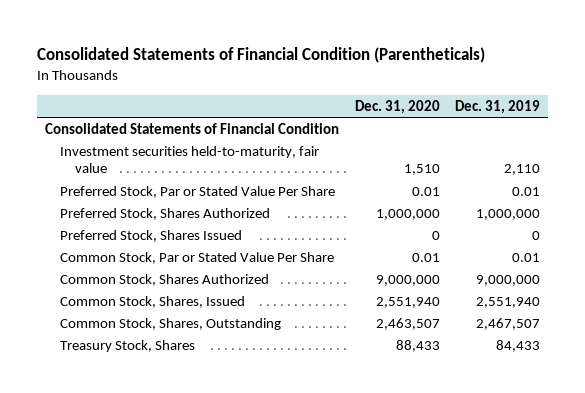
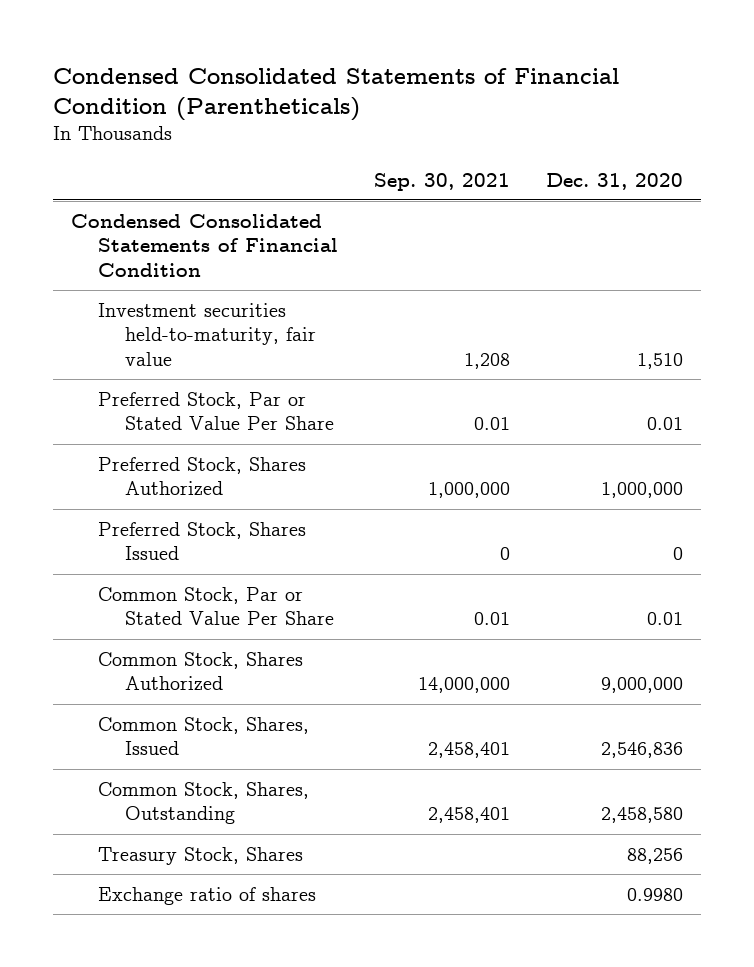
[37,47,486,64] Consolidated Statements of Financial Condition (Parentheticals) -> [53,67,620,122] Condensed Consolidated Statements of Financial Condition (Parentheticals)
[455,99,541,114] Dec. 31, 2019 -> none
none -> [374,172,511,191] Sep. 30, 2021
[45,122,340,134] Consolidated Statements of Financial Condition -> [71,213,339,278] Condensed Consolidated Statements of Financial Condition
[375,296,440,308] 2,551,940 -> [601,742,684,759] 2,546,836
[375,317,440,330] 2,463,507 -> [601,807,684,824] 2,458,580
[395,339,440,352] 88,433 -> [627,847,684,864] 88,256
none -> [98,886,317,905] Exchange ratio of shares

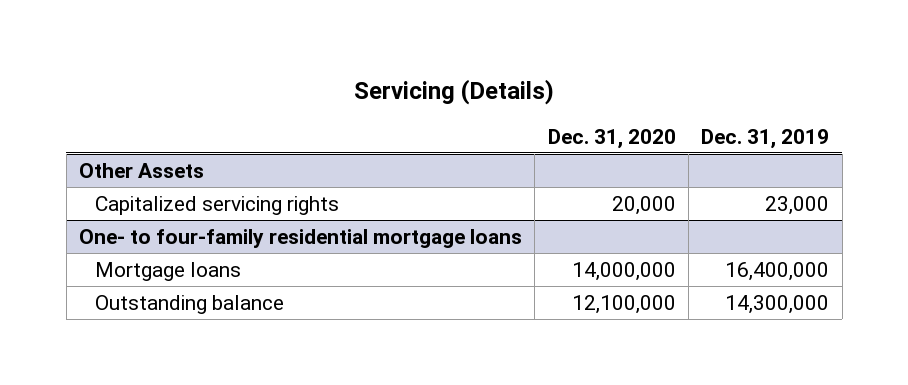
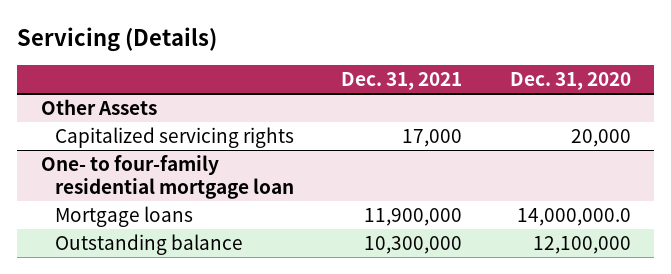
[701,128,830,149] Dec. 31, 2019 -> none
none -> [341,72,463,91] Dec. 31, 2021
[78,228,522,248] One- to four-family residential mortgage loans -> [40,154,294,199] One- to four-family residential mortgage loan
[571,261,676,281] 14,000,000 -> [516,207,631,226] 14,000,000.0

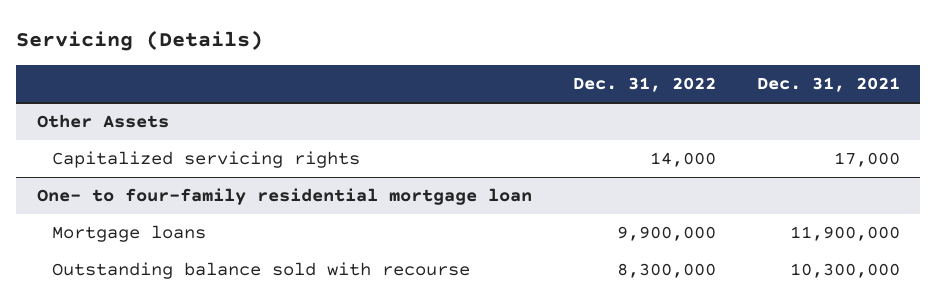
[509,72,631,91] Dec. 31, 2020 -> none
none -> [572,77,716,93] Dec. 31, 2022
[54,233,243,255] Outstanding balance -> [51,262,470,280] Outstanding balance sold with recourse

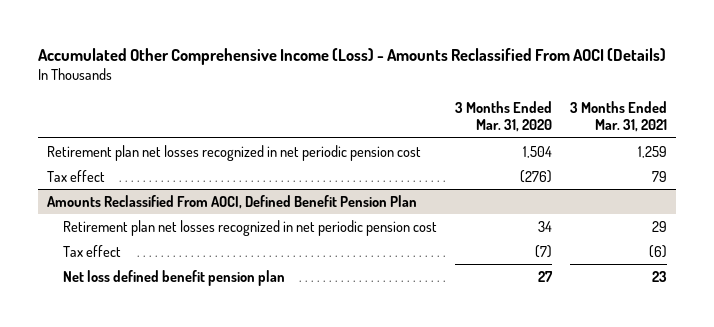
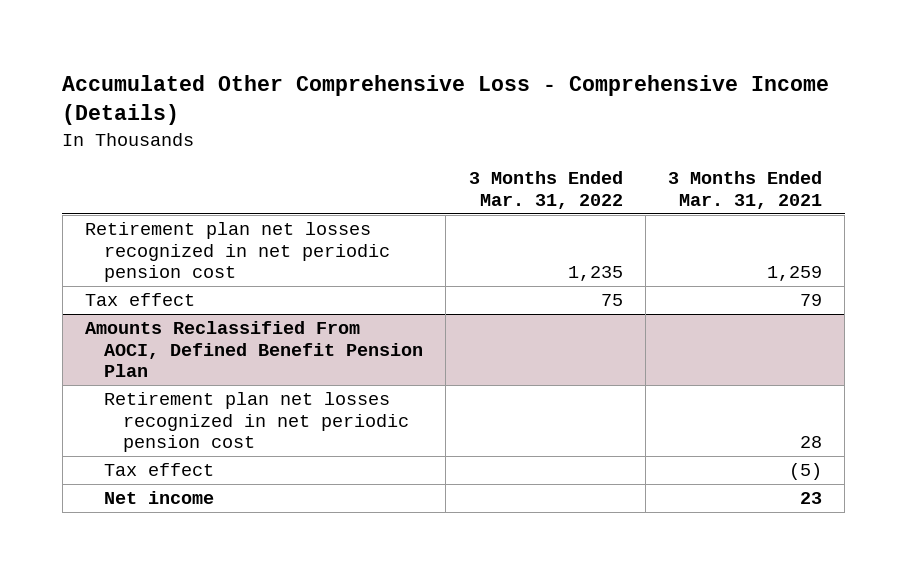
[38,47,667,65] Accumulated Other Comprehensive Income (Loss) - Amounts Reclassified From AOCI (Details) -> [62,75,830,126] Accumulated Other Comprehensive Loss - Comprehensive Income (Details)
[454,100,552,133] 3 Months Ended Mar. 31, 2020 -> none
none -> [468,171,623,209] 3 Months Ended Mar. 31, 2022
[651,220,667,232] 29 -> [800,436,823,449] 28
[648,244,667,258] (6) -> [789,463,823,481] (5)
[63,269,286,286] Net loss defined benefit pension plan -> [104,491,215,505] Net income

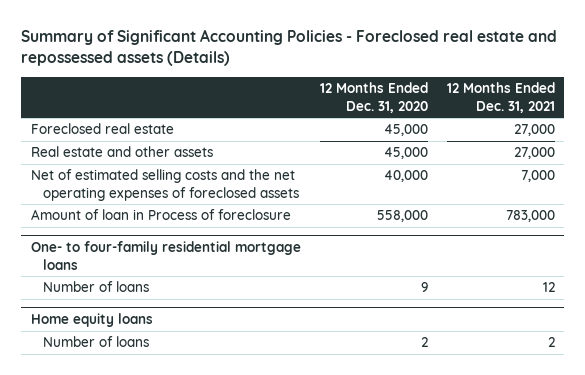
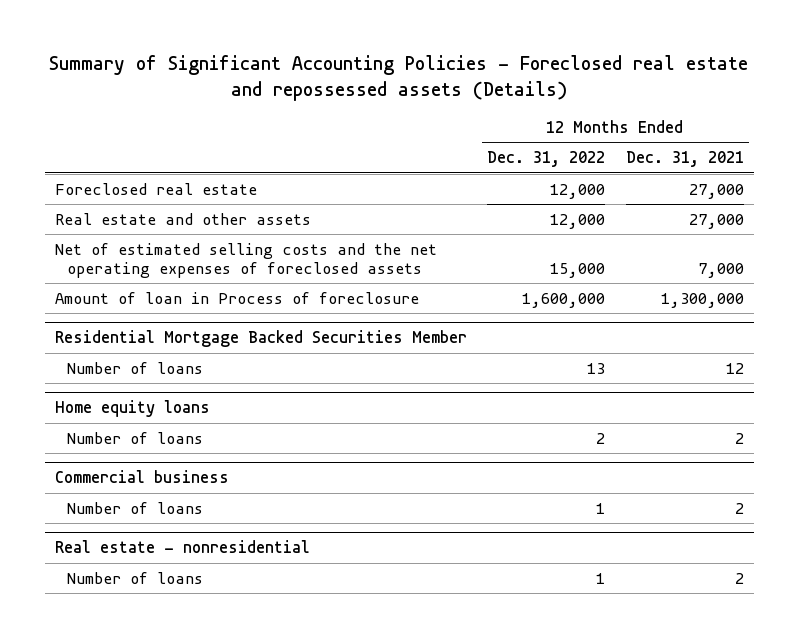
[319,82,428,113] 12 Months Ended Dec. 31, 2020 -> none
none -> [487,151,606,168] Dec. 31, 2022
[505,210,555,223] 783,000 -> [660,292,744,308] 1,300,000
[30,241,301,270] One- to four-family residential mortgage loans -> [54,330,467,348] Residential Mortgage Backed Securities Member
none -> [54,470,229,484] Commercial business
none -> [67,501,204,514] Number of loans
none -> [54,540,310,554] Real estate - nonresidential
none -> [67,571,204,584] Number of loans

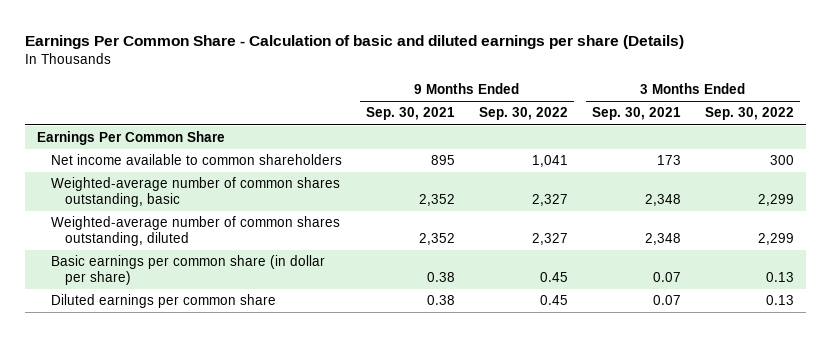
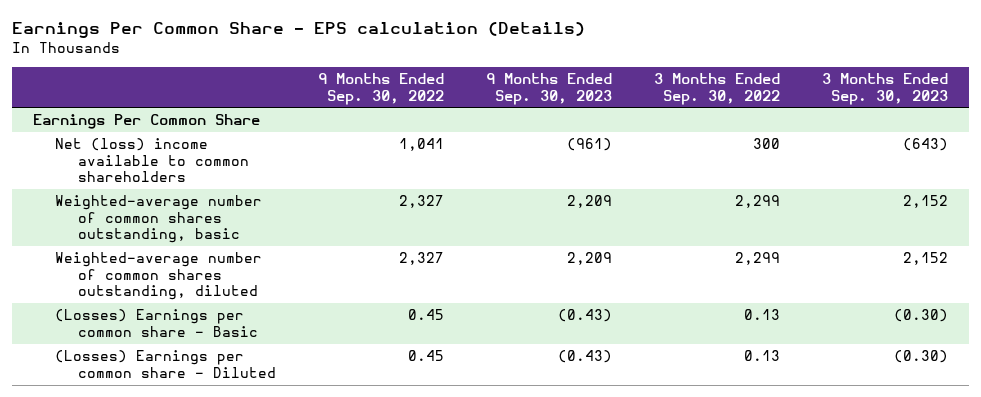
[25,35,685,50] Earnings Per Common Share - Calculation of basic and diluted earnings per share (Details) -> [12,21,586,38] Earnings Per Common Share - EPS calculation (Details)
[366,107,456,121] Sep. 30, 2021 -> none
[592,107,682,121] Sep. 30, 2021 -> none
none -> [485,73,612,105] 9 Months Ended Sep. 30, 2023
none -> [822,73,949,105] 3 Months Ended Sep. 30, 2023
[51,154,343,166] Net income available to common shareholders -> [55,138,249,183] Net (loss) income available to common shareholders
[51,255,326,285] Basic earnings per common share (in dollar per share) -> [55,309,258,337] (Losses) Earnings per common share - Basic
[51,294,277,309] Diluted earnings per common share -> [55,350,276,378] (Losses) Earnings per common share - Diluted

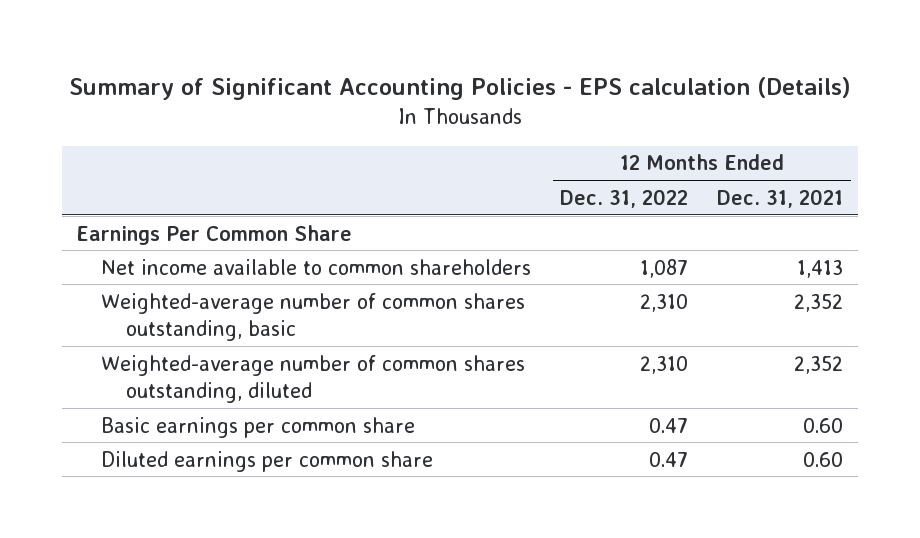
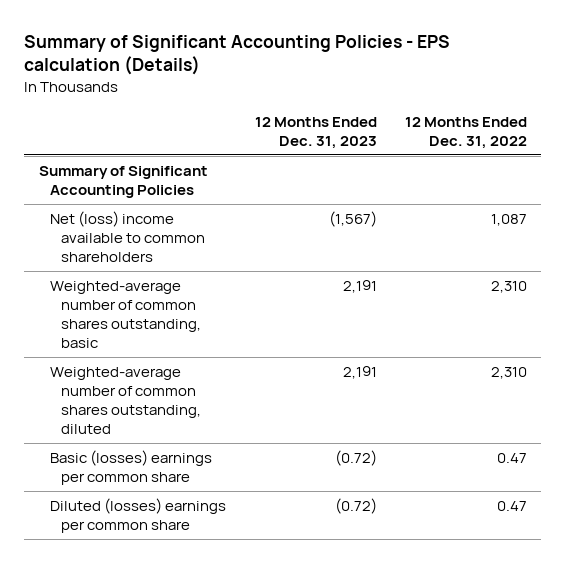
[717,188,844,208] Dec. 31, 2021 -> none
none -> [254,116,377,149] 12 Months Ended Dec. 31, 2023
[76,224,353,245] Earnings Per Common Share -> none
none -> [38,165,208,199] Summary of Significant Accounting Policies
[101,258,532,275] Net income available to common shareholders -> [50,210,206,263] Net (loss) income available to common shareholders
[101,416,416,438] Basic earnings per common share -> [50,449,213,486] Basic (losses) earnings per common share
[101,450,434,472] Diluted earnings per common share -> [50,497,227,534] Diluted (losses) earnings per common share

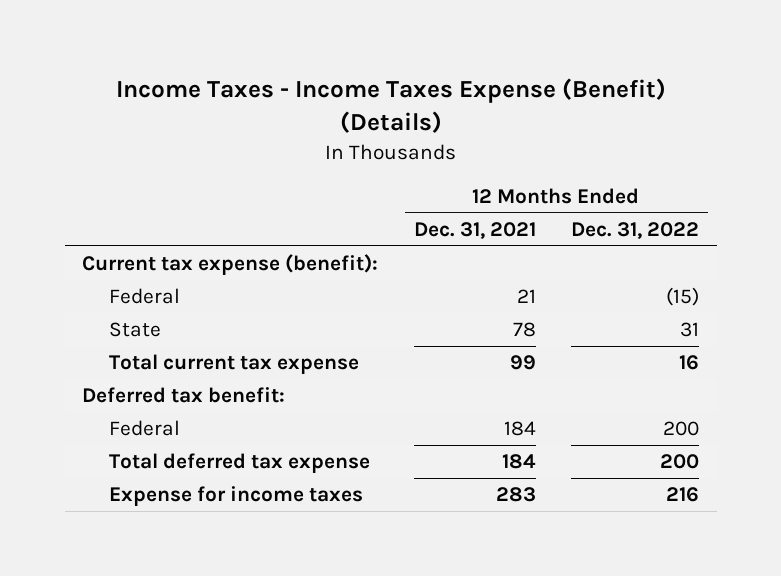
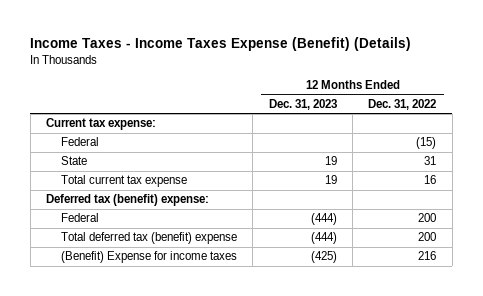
[413,222,536,240] Dec. 31, 2021 -> none
none -> [268,98,337,110] Dec. 31, 2023
[82,254,379,276] Current tax expense (benefit): -> [46,118,157,131] Current tax expense:
[82,387,286,404] Deferred tax benefit: -> [46,194,210,207] Deferred tax (benefit) expense:
[108,453,370,474] Total deferred tax expense -> [60,232,237,245] Total deferred tax (benefit) expense
[108,486,363,507] Expense for income taxes -> [60,251,237,264] (Benefit) Expense for income taxes

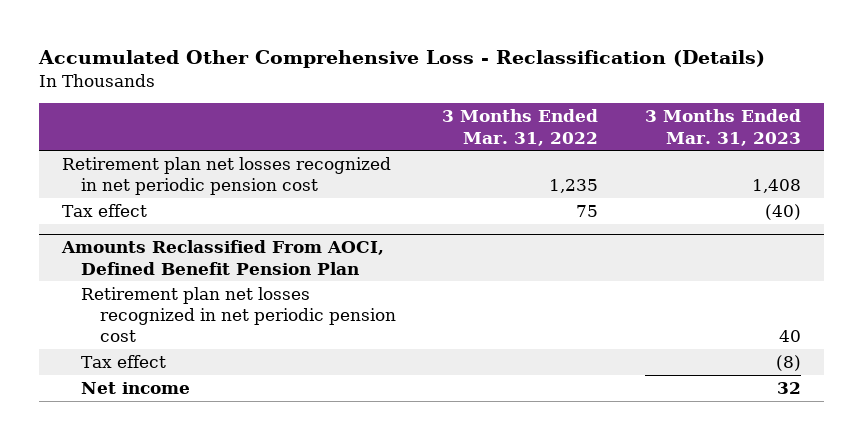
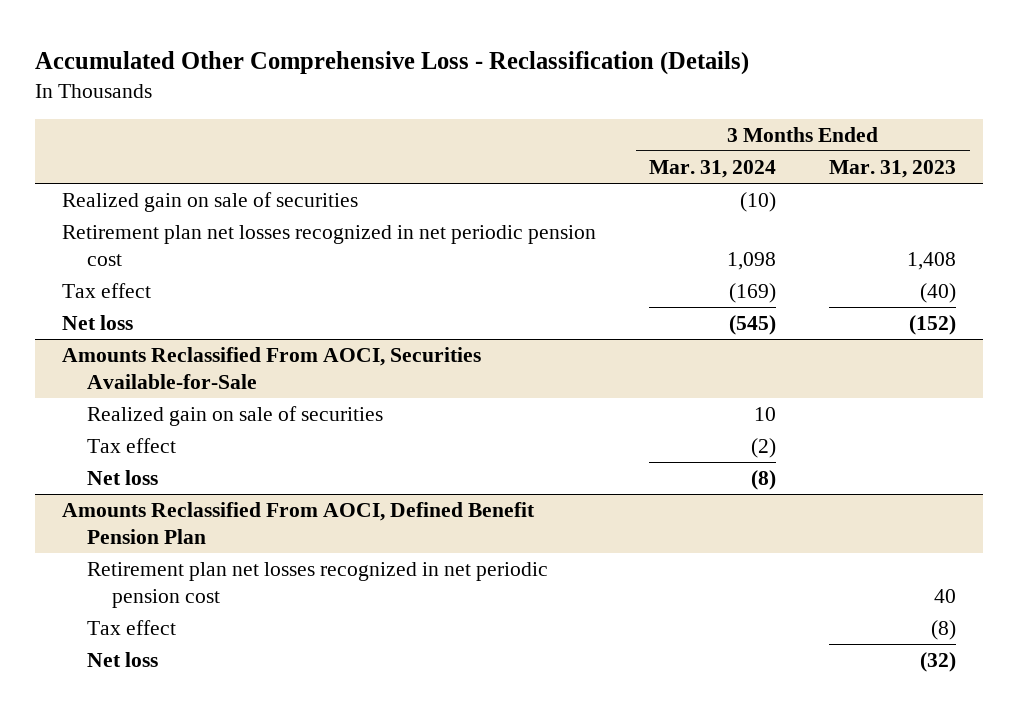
[442,109,599,146] 3 Months Ended Mar. 31, 2022 -> none
none -> [649,159,777,178] Mar. 31, 2024
none -> [62,191,359,212] Realized gain on sale of securities
none -> [62,314,134,330] Net loss
none -> [62,346,482,389] Amounts Reclassified From AOCI, Securities Available-for-Sale
none -> [87,405,384,426] Realized gain on sale of securities
none -> [87,437,177,453] Tax effect
none -> [87,469,159,485] Net loss
[80,381,190,394] Net income -> none
none -> [87,651,159,667] Net loss

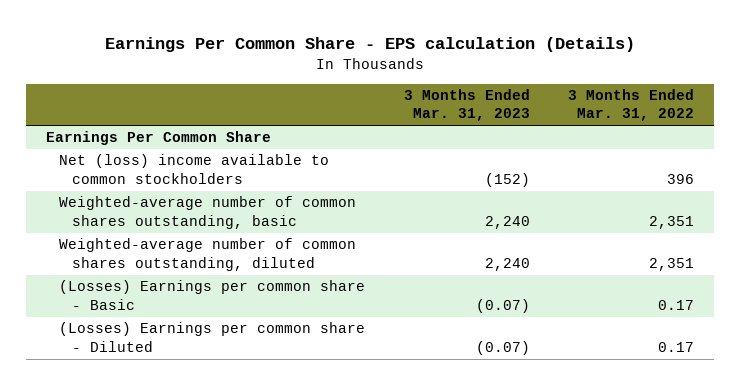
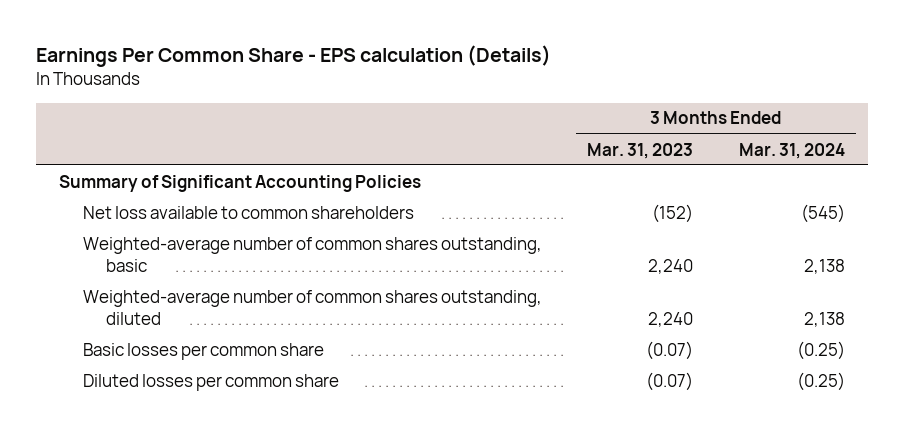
[568,88,695,122] 3 Months Ended Mar. 31, 2022 -> none
none -> [738,142,845,159] Mar. 31, 2024
[45,131,271,146] Earnings Per Common Share -> none
none -> [58,174,421,192] Summary of Significant Accounting Policies
[59,154,330,184] Net (loss) income available to common stockholders -> [82,205,414,219] Net loss available to common shareholders
[59,280,366,310] (Losses) Earnings per common share - Basic -> [82,342,324,360] Basic losses per common share
[59,322,366,352] (Losses) Earnings per common share - Diluted -> [82,373,339,391] Diluted losses per common share

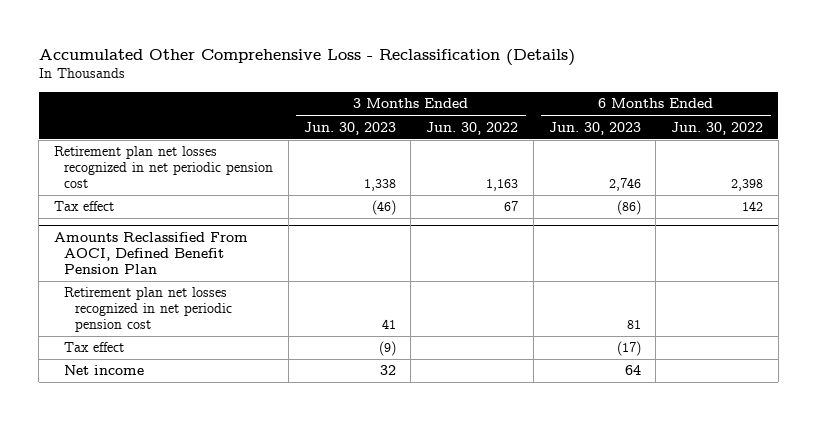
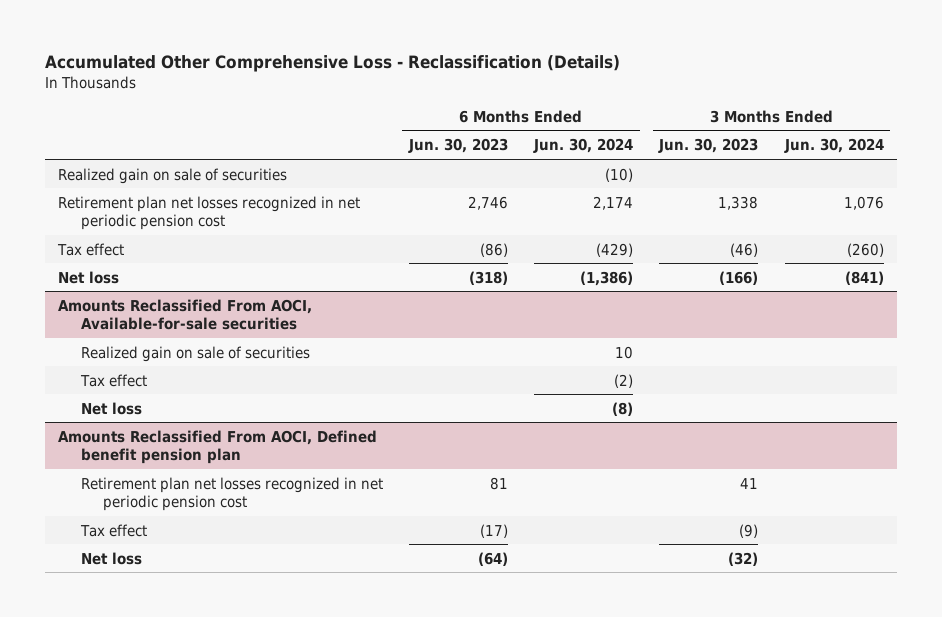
[426,121,519,135] Jun. 30, 2022 -> none
[671,121,764,135] Jun. 30, 2022 -> none
none -> [533,138,634,154] Jun. 30, 2024
none -> [783,138,884,154] Jun. 30, 2024
none -> [58,167,288,184] Realized gain on sale of securities
none -> [58,270,120,284] Net loss
none -> [58,298,313,331] Amounts Reclassified From AOCI, Available-for-sale securities
none -> [80,345,310,362] Realized gain on sale of securities
none -> [79,373,147,387] Tax effect
none -> [80,401,142,415] Net loss
[53,232,248,275] Amounts Reclassified From AOCI, Defined Benefit Pension Plan -> [58,429,378,465] Amounts Reclassified From AOCI, Defined benefit pension plan
[64,365,145,376] Net income -> none
none -> [80,551,142,565] Net loss

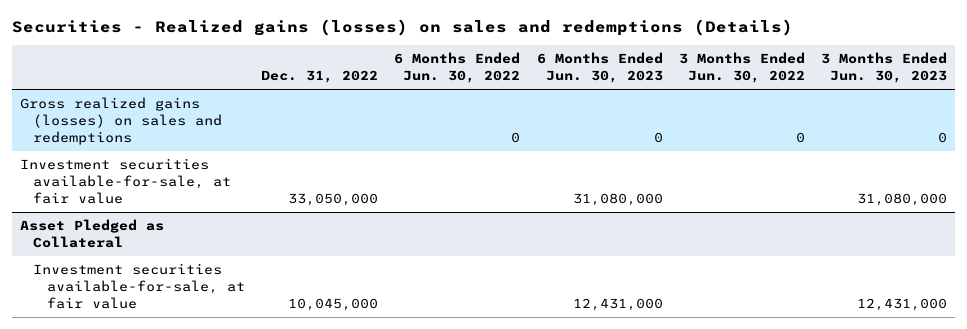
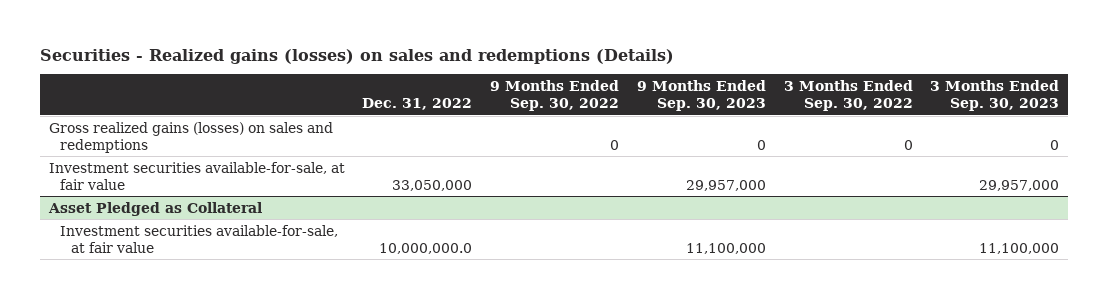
[394,52,521,84] 6 Months Ended Jun. 30, 2022 -> none
[536,52,663,84] 6 Months Ended Jun. 30, 2023 -> none
[678,52,805,84] 3 Months Ended Jun. 30, 2022 -> none
[820,52,947,84] 3 Months Ended Jun. 30, 2023 -> none
none -> [490,80,620,112] 9 Months Ended Sep. 30, 2022
none -> [636,80,766,112] 9 Months Ended Sep. 30, 2023
none -> [783,80,913,112] 3 Months Ended Sep. 30, 2022
none -> [930,80,1060,112] 3 Months Ended Sep. 30, 2023
[288,298,379,312] 10,045,000 -> [379,242,473,254] 10,000,000.0

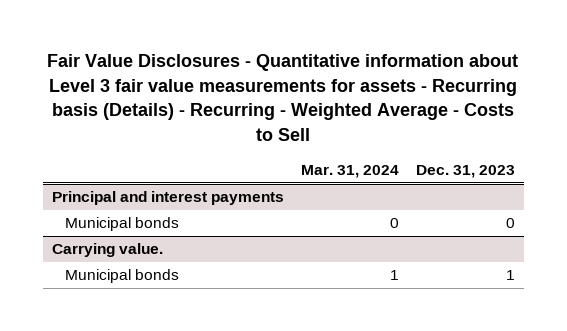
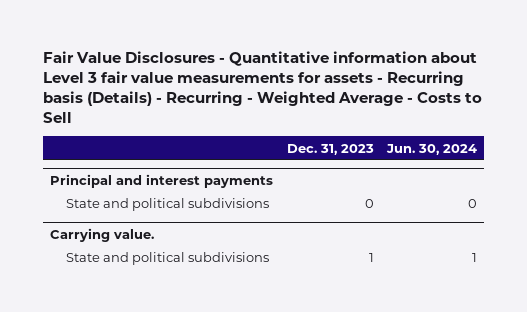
[300,164,399,178] Mar. 31, 2024 -> none
none -> [386,143,478,155] Jun. 30, 2024
[65,217,180,232] Municipal bonds -> [65,198,269,212] State and political subdivisions
[65,269,180,284] Municipal bonds -> [65,252,269,266] State and political subdivisions

